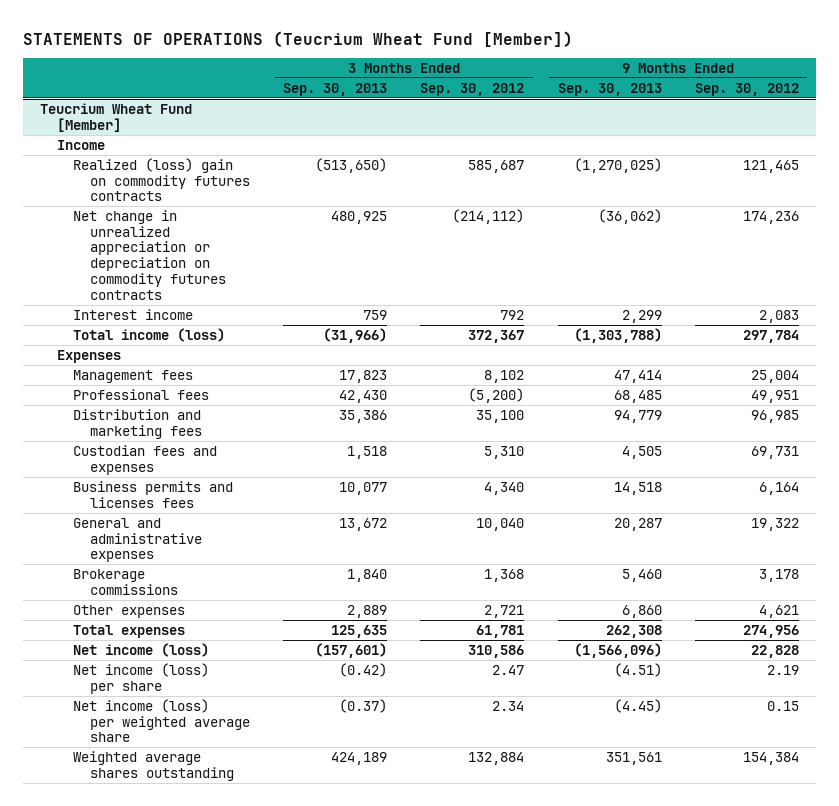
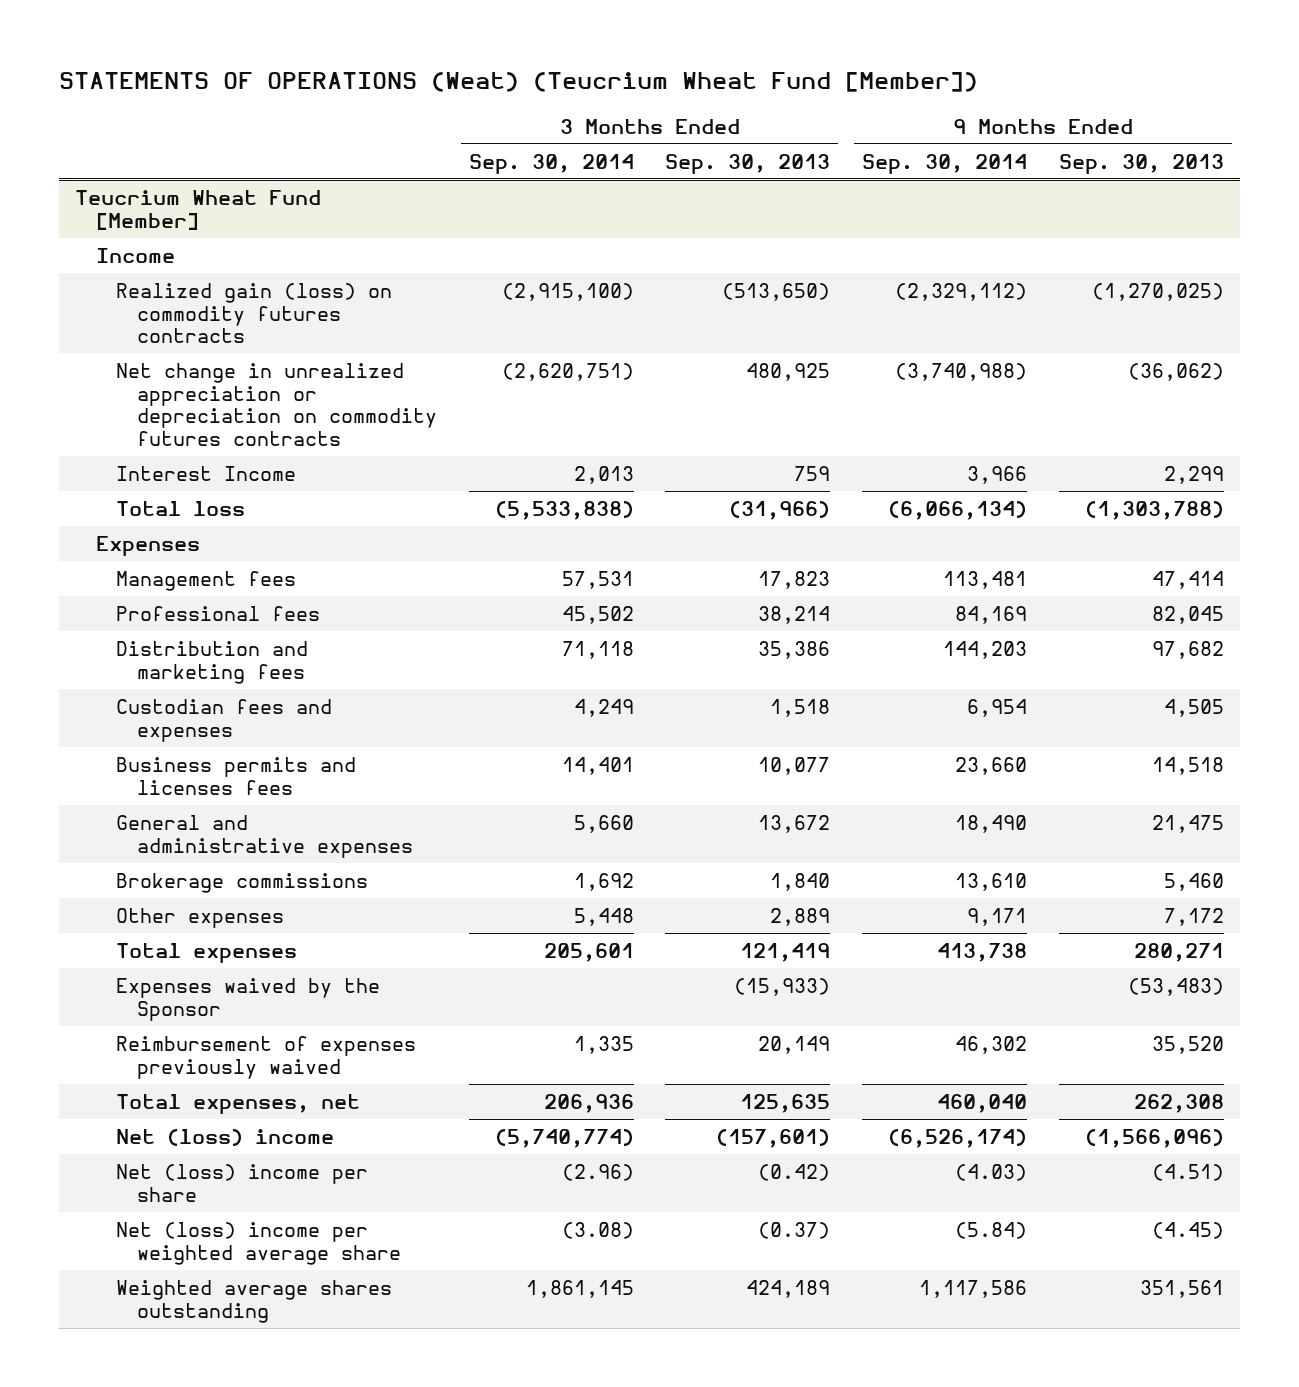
[23,30,574,47] STATEMENTS OF OPERATIONS (Teucrium Wheat Fund [Member]) -> [59,72,979,93] STATEMENTS OF OPERATIONS (Weat) (Teucrium Wheat Fund [Member])
[420,82,525,96] Sep. 30, 2012 -> none
[695,82,800,96] Sep. 30, 2012 -> none
none -> [468,153,634,174] Sep. 30, 2014
none -> [862,153,1028,174] Sep. 30, 2014
[73,157,250,202] Realized (loss) gain on commodity futures contracts -> [116,282,393,344] Realized gain (loss) on commodity futures contracts
[73,308,194,320] Interest income -> [116,465,297,481] Interest Income
[73,327,226,342] Total income (loss) -> [116,500,246,516] Total loss
[339,389,388,403] 42,430 -> [758,605,831,624] 38,214
[613,389,662,403] 68,485 -> [1151,605,1224,624] 82,045
[613,409,662,423] 94,779 -> [1151,640,1224,659] 97,682
[613,517,662,531] 20,287 -> [1151,814,1224,833] 21,475
[621,604,662,618] 6,860 -> [1163,907,1224,926] 7,172
[331,624,388,638] 125,635 -> [740,942,831,962] 121,419
[605,624,662,638] 262,308 -> [1133,942,1224,962] 280,271
none -> [116,977,381,1021] Expenses waived by the Sponsor
none -> [116,1035,417,1079] Reimbursement of expenses previously waived
none -> [116,1093,361,1114] Total expenses, net
[73,642,210,657] Net income (loss) -> [116,1128,335,1146] Net (loss) income
[73,662,210,694] Net income (loss) per share -> [116,1163,369,1202] Net (loss) income per share
[73,698,250,743] Net income (loss) per weighted average share -> [116,1221,401,1265] Net (loss) income per weighted average share

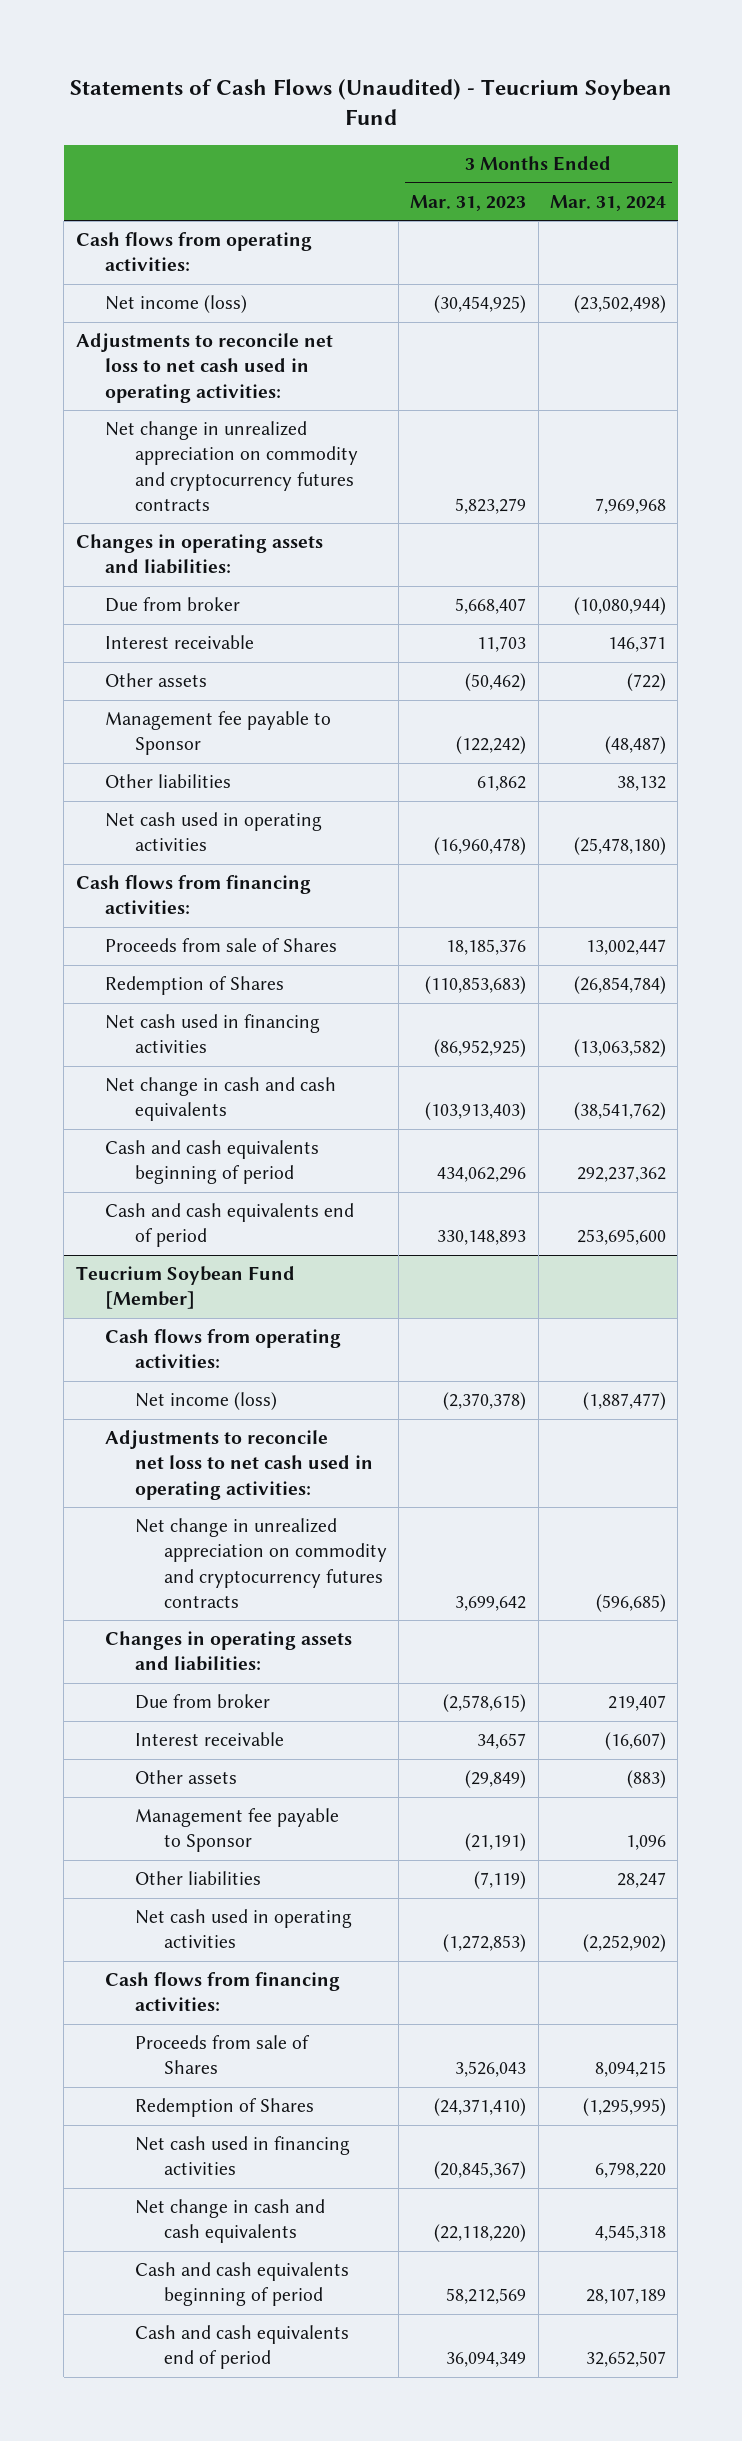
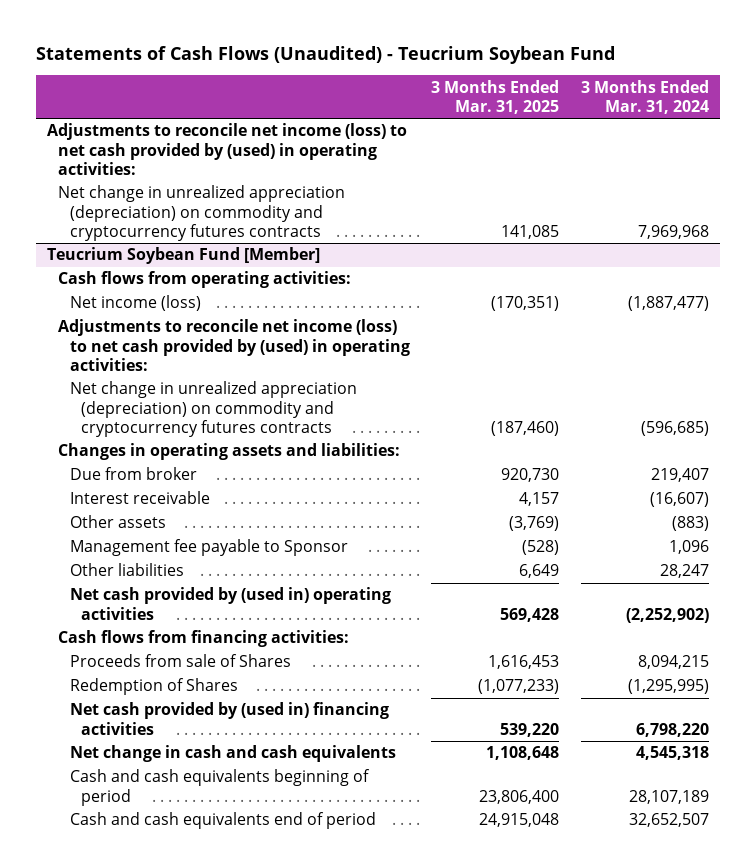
[410,194,527,211] Mar. 31, 2023 -> none
none -> [431,79,560,115] 3 Months Ended Mar. 31, 2025
[75,232,312,272] Cash flows from operating activities: -> none
[105,295,248,314] Net income (loss) -> none
[75,534,323,575] Changes in operating assets and liabilities: -> none
[105,597,241,613] Due from broker -> none
[105,635,255,650] Interest receivable -> none
[105,673,208,688] Other assets -> none
[105,711,332,756] Management fee payable to Sponsor -> none
[105,774,232,789] Other liabilities -> none
[105,812,323,852] Net cash used in operating activities -> none
[75,875,311,915] Cash flows from financing activities: -> none
[105,938,338,953] Proceeds from sale of Shares -> none
[105,976,285,996] Redemption of Shares -> none
[105,1014,321,1054] Net cash used in financing activities -> none
[105,1077,337,1122] Net change in cash and cash equivalents -> none
[105,1140,320,1185] Cash and cash equivalents beginning of period -> none
[105,1203,355,1248] Cash and cash equivalents end of period -> none
[75,333,333,403] Adjustments to reconcile net loss to net cash used in operating activities: -> [46,123,407,176] Adjustments to reconcile net income (loss) to net cash provided by (used) in operating activities:
[105,421,358,511] Net change in unrealized appreciation on commodity and cryptocurrency futures contracts -> [58,185,346,242] Net change in unrealized appreciation (depreciation) on commodity and cryptocurrency futures contracts
[105,1430,373,1500] Adjustments to reconcile net loss to net cash used in operating activities: -> [58,319,410,372] Adjustments to reconcile net income (loss) to net cash provided by (used) in operating activities:
[134,1518,387,1608] Net change in unrealized appreciation on commodity and cryptocurrency futures contracts -> [69,381,357,438] Net change in unrealized appreciation (depreciation) on commodity and cryptocurrency futures contracts
[134,1909,352,1949] Net cash used in operating activities -> [69,587,391,620] Net cash provided by (used in) operating activities
[134,2136,350,2176] Net cash used in financing activities -> [69,702,389,735] Net cash provided by (used in) financing activities

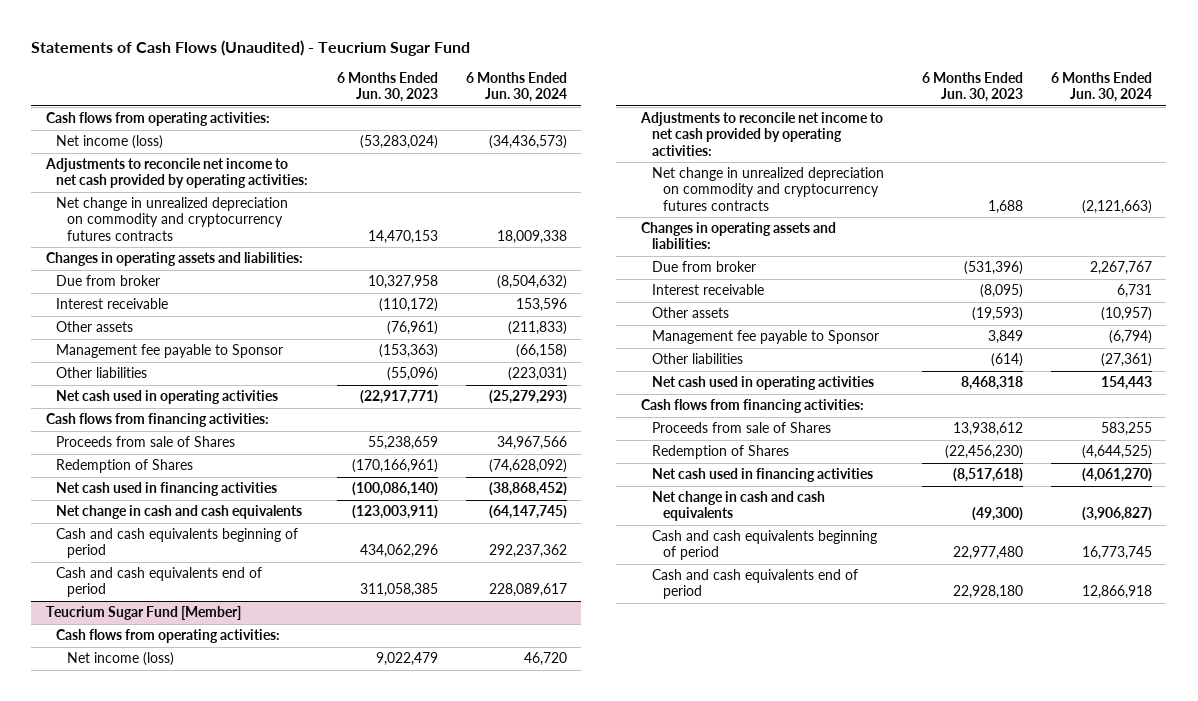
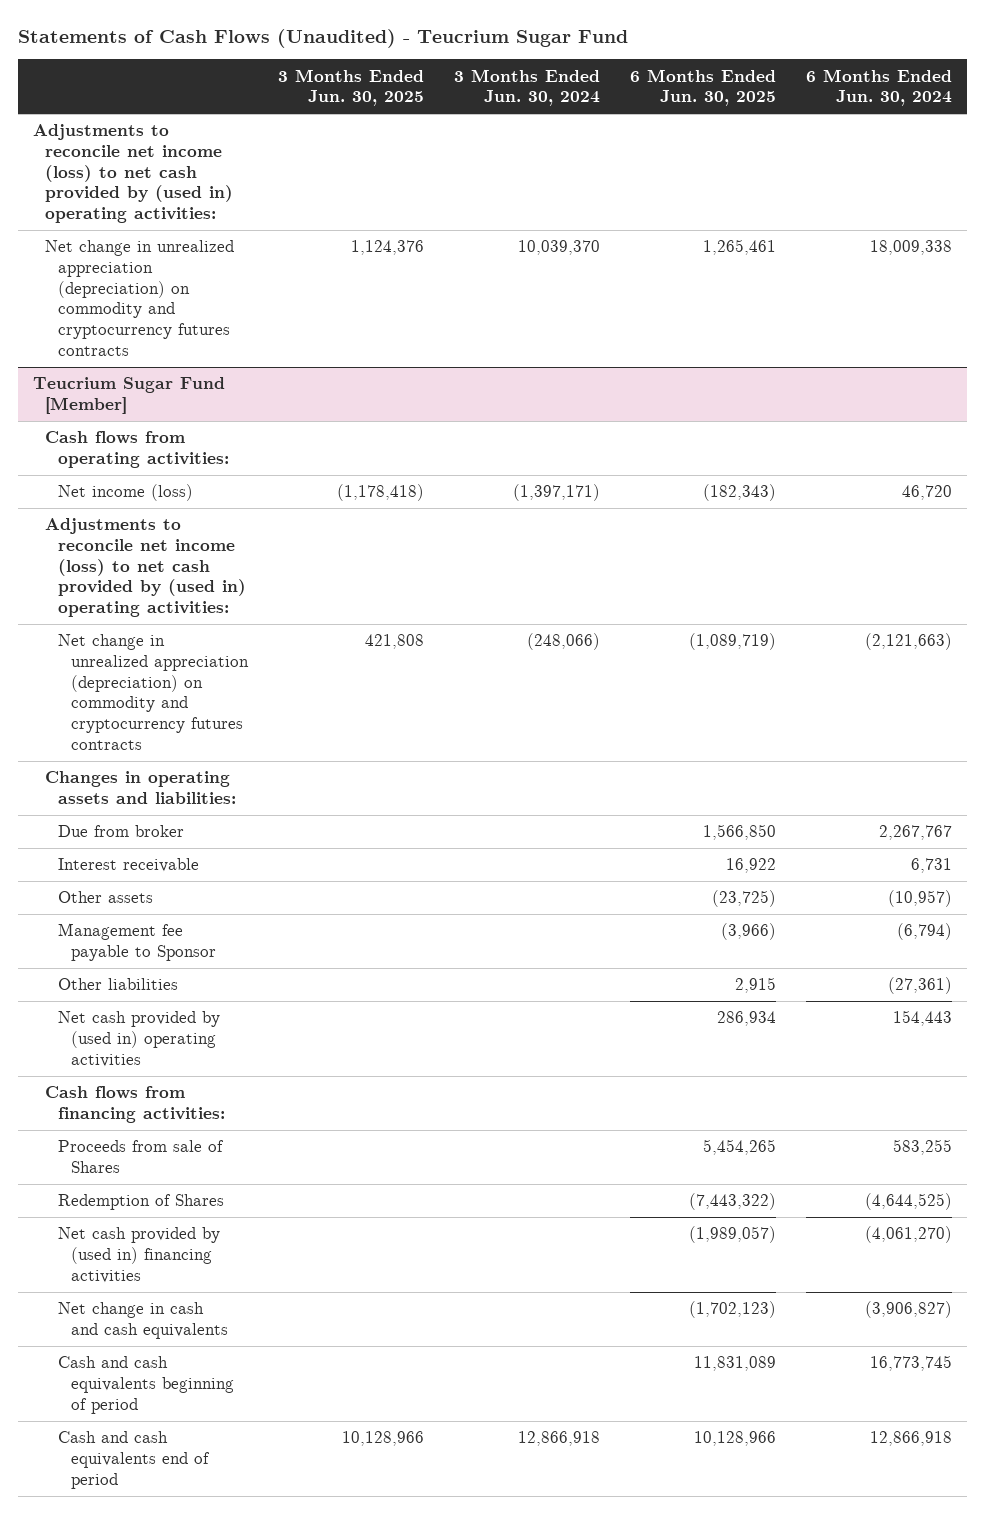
[336,72,438,103] 6 Months Ended Jun. 30, 2023 -> none
none -> [278,68,425,107] 3 Months Ended Jun. 30, 2025
none -> [454,68,601,107] 3 Months Ended Jun. 30, 2024
none -> [630,68,777,107] 6 Months Ended Jun. 30, 2025
[45,112,270,127] Cash flows from operating activities: -> none
[56,135,164,150] Net income (loss) -> none
[45,252,303,267] Changes in operating assets and liabilities: -> none
[56,275,161,287] Due from broker -> none
[56,298,169,310] Interest receivable -> none
[56,321,134,333] Other assets -> none
[56,344,284,359] Management fee payable to Sponsor -> none
[56,367,148,379] Other liabilities -> none
[56,390,279,405] Net cash used in operating activities -> none
[45,413,269,428] Cash flows from financing activities: -> none
[56,436,236,448] Proceeds from sale of Shares -> none
[56,459,194,474] Redemption of Shares -> none
[56,482,278,497] Net cash used in financing activities -> none
[56,505,303,520] Net change in cash and cash equivalents -> none
[56,528,299,559] Cash and cash equivalents beginning of period -> none
[56,567,263,598] Cash and cash equivalents end of period -> none
[44,158,309,189] Adjustments to reconcile net income to net cash provided by operating activities: -> [32,124,234,223] Adjustments to reconcile net income (loss) to net cash provided by (used in) operating activities:
[56,197,289,241] Net change in unrealized depreciation on commodity and cryptocurrency futures contracts -> [45,240,235,356] Net change in unrealized appreciation (depreciation) on commodity and cryptocurrency futures contracts
[640,112,884,156] Adjustments to reconcile net income to net cash provided by operating activities: -> [45,518,247,617] Adjustments to reconcile net income (loss) to net cash provided by (used in) operating activities:
[652,167,885,211] Net change in unrealized depreciation on commodity and cryptocurrency futures contracts -> [58,634,249,750] Net change in unrealized appreciation (depreciation) on commodity and cryptocurrency futures contracts
[652,376,875,391] Net cash used in operating activities -> [58,1011,221,1067] Net cash provided by (used in) operating activities
[652,468,874,483] Net cash used in financing activities -> [58,1227,221,1283] Net cash provided by (used in) financing activities

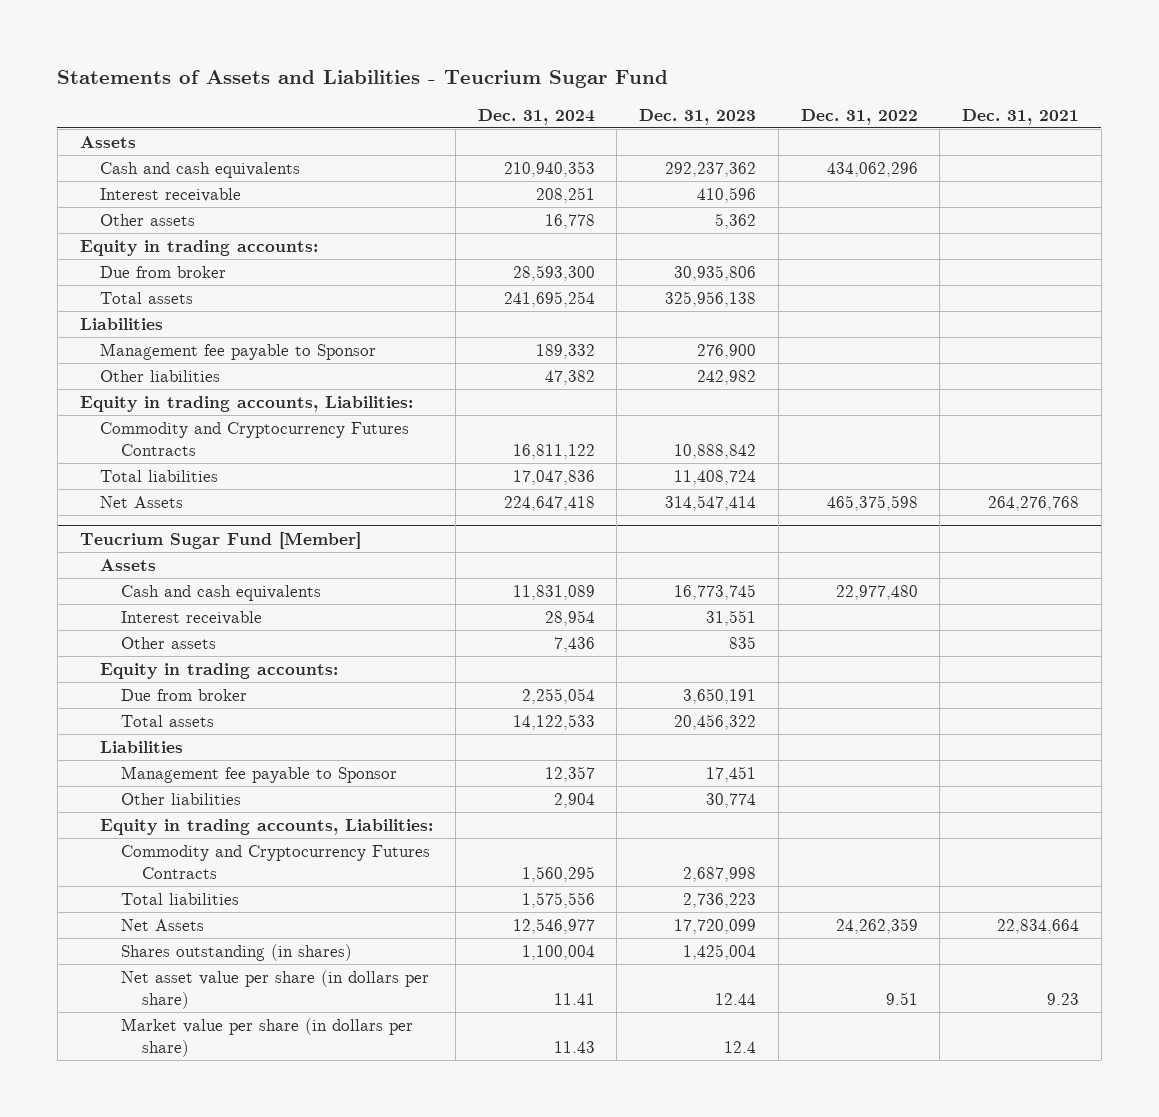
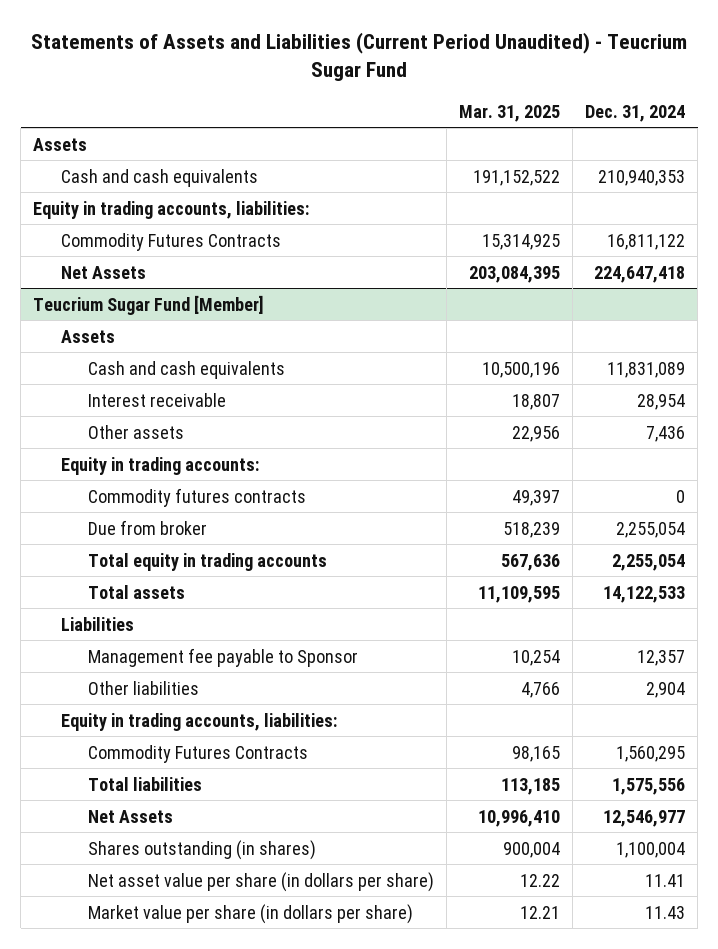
[57,70,669,89] Statements of Assets and Liabilities - Teucrium Sugar Fund -> [31,31,688,81] Statements of Assets and Liabilities (Current Period Unaudited) - Teucrium Sugar Fund
[639,108,757,125] Dec. 31, 2023 -> none
[800,108,918,125] Dec. 31, 2022 -> none
[962,108,1080,125] Dec. 31, 2021 -> none
none -> [459,104,561,122] Mar. 31, 2025
[100,188,242,203] Interest receivable -> none
[100,214,196,227] Other assets -> none
[79,240,318,257] Equity in trading accounts: -> none
[100,266,227,279] Due from broker -> none
[100,292,194,305] Total assets -> none
[79,318,163,331] Liabilities -> none
[100,343,377,361] Management fee payable to Sponsor -> none
[100,370,221,383] Other liabilities -> none
[100,470,219,483] Total liabilities -> none
[79,396,413,413] Equity in trading accounts, Liabilities: -> [33,200,310,219] Equity in trading accounts, liabilities:
[100,422,410,456] Commodity and Cryptocurrency Futures Contracts -> [60,232,281,251] Commodity Futures Contracts
none -> [88,487,307,507] Commodity futures contracts
none -> [88,552,328,571] Total equity in trading accounts
[100,819,434,836] Equity in trading accounts, Liabilities: -> [60,712,337,731] Equity in trading accounts, liabilities:
[120,845,430,879] Commodity and Cryptocurrency Futures Contracts -> [88,744,309,763] Commodity Futures Contracts

